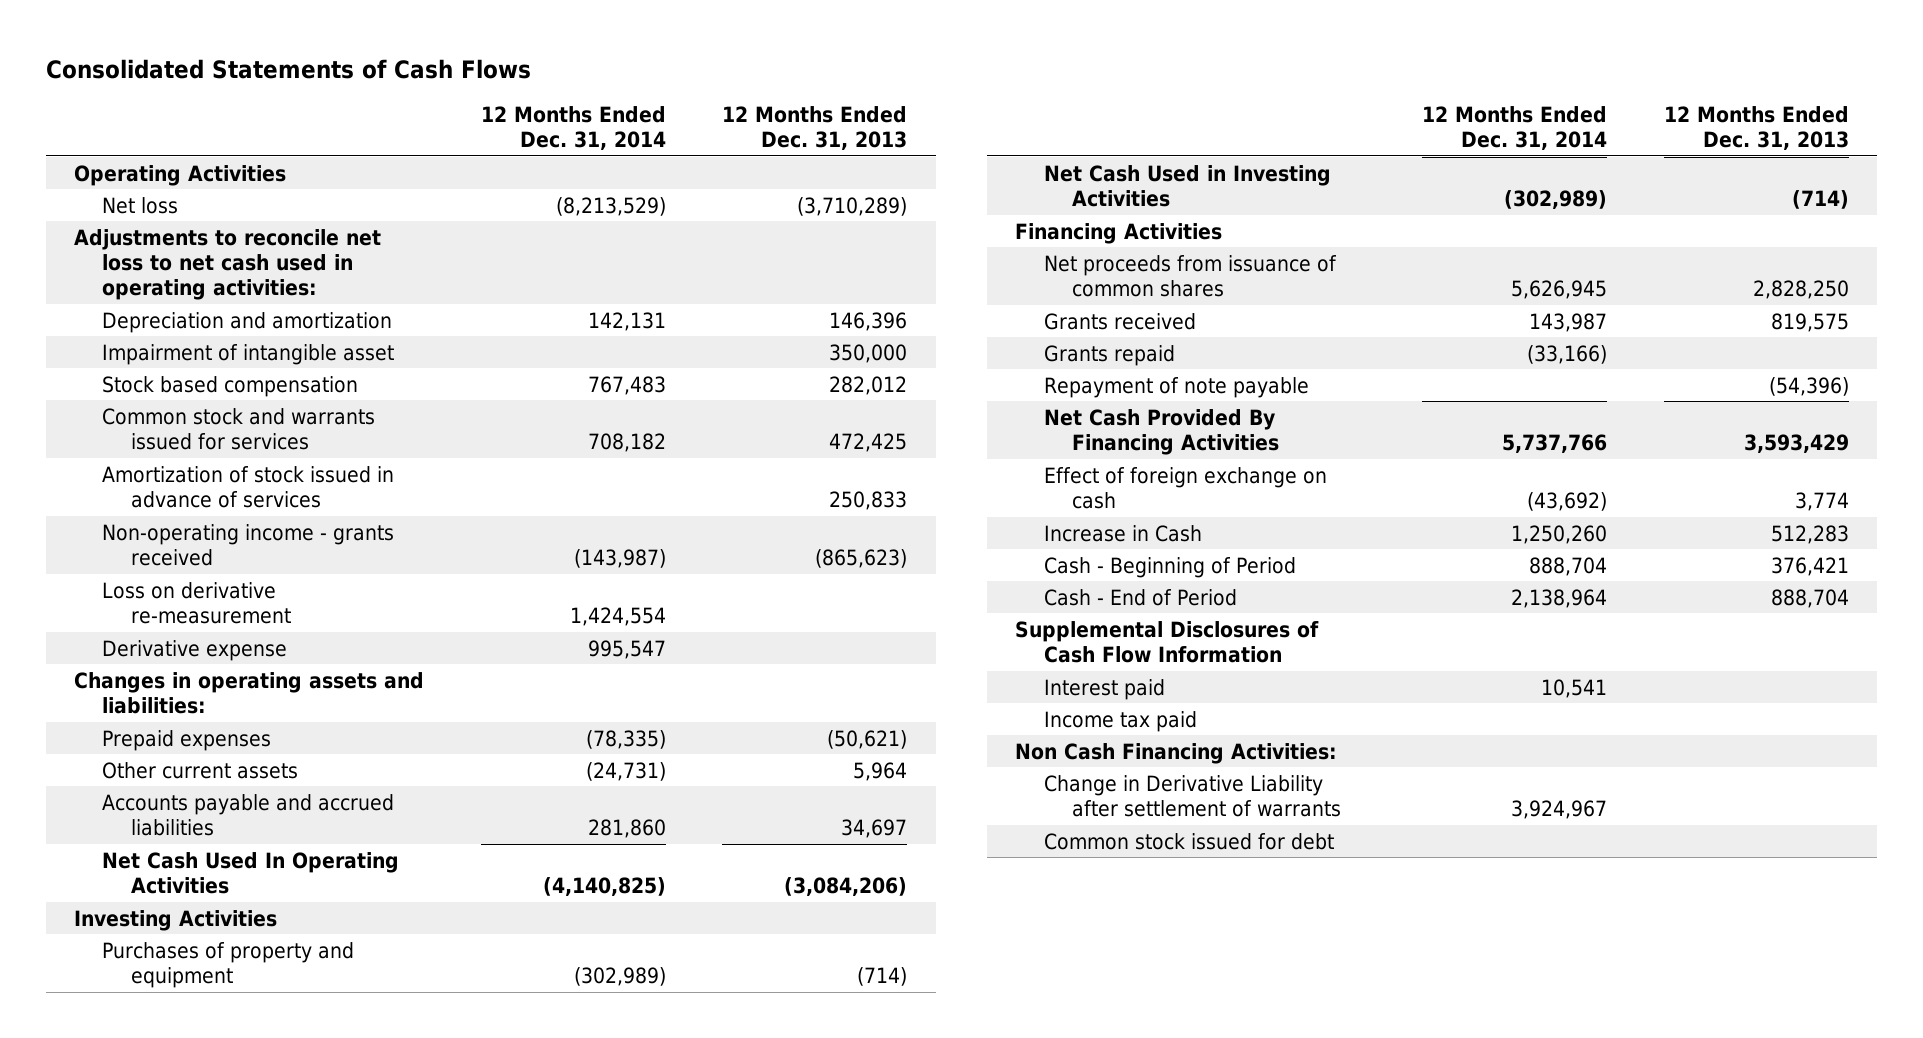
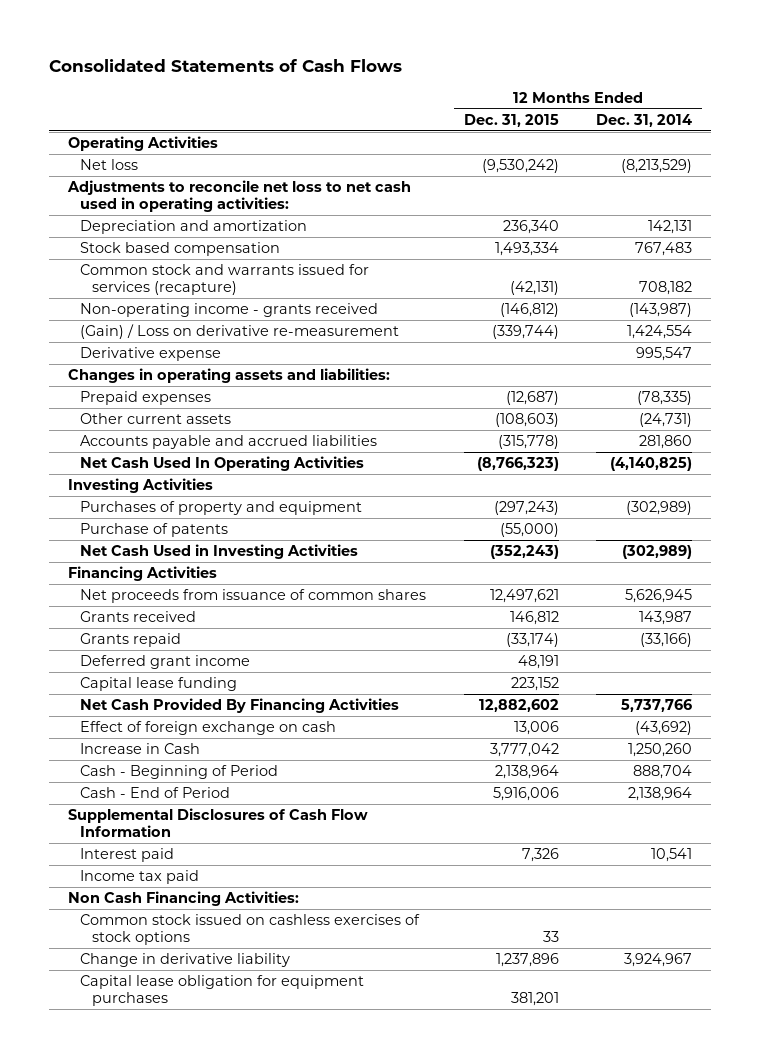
[722,105,908,150] 12 Months Ended Dec. 31, 2013 -> none
none -> [463,113,559,127] Dec. 31, 2015
[102,343,395,365] Impairment of intangible asset -> none
[102,465,395,508] Amortization of stock issued in advance of services -> none
[102,407,376,450] Common stock and warrants issued for services -> [79,264,369,296] Common stock and warrants issued for services (recapture)
[102,581,291,624] Loss on derivative re-measurement -> [79,324,399,340] (Gain) / Loss on derivative re-measurement
none -> [79,523,228,538] Purchase of patents
[1043,376,1309,398] Repayment of note payable -> none
none -> [79,655,250,670] Deferred grant income
none -> [79,677,237,692] Capital lease funding
[1043,832,1334,850] Common stock issued for debt -> none
none -> [79,914,420,946] Common stock issued on cashless exercises of stock options
[1043,774,1341,817] Change in Derivative Liability after settlement of warrants -> [79,953,290,968] Change in derivative liability
none -> [79,975,364,1007] Capital lease obligation for equipment purchases

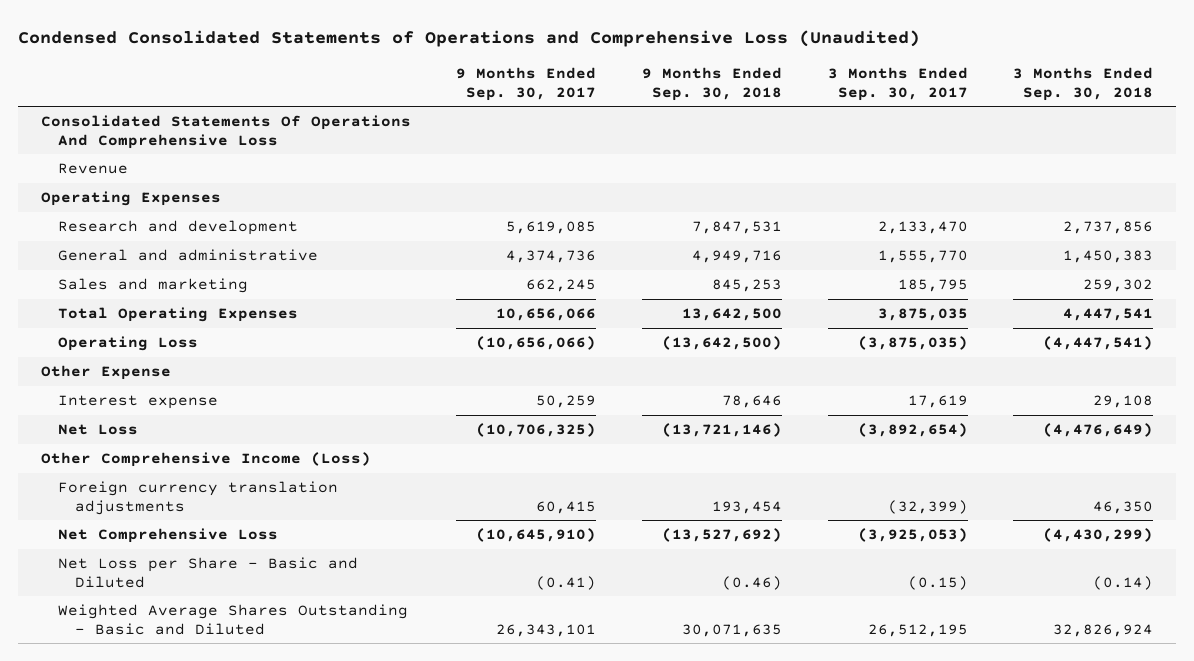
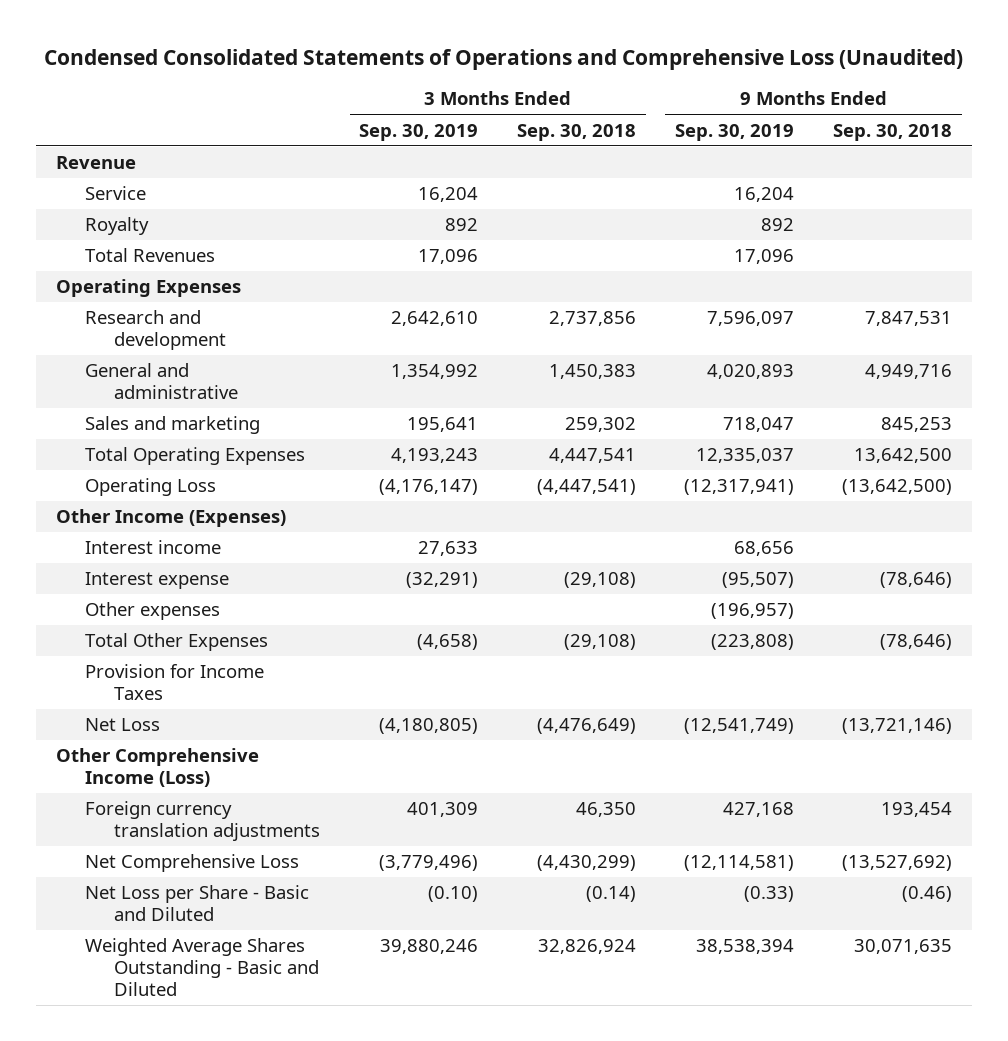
[456,66,597,101] 9 Months Ended Sep. 30, 2017 -> none
[827,66,968,101] 3 Months Ended Sep. 30, 2017 -> none
none -> [359,123,479,141] Sep. 30, 2019
none -> [675,123,795,141] Sep. 30, 2019
[40,115,411,149] Consolidated Statements Of Operations And Comprehensive Loss -> none
none -> [85,186,147,201] Service
none -> [85,217,150,236] Royalty
none -> [85,248,216,263] Total Revenues
[40,365,171,381] Other Expense -> [55,509,286,528] Other Income (Expenses)
none -> [85,540,222,555] Interest income
[722,395,783,409] 78,646 -> [880,572,953,589] (78,646)
[1093,395,1154,409] 29,108 -> [564,572,637,589] (29,108)
none -> [85,602,221,621] Other expenses
none -> [85,633,269,652] Total Other Expenses
none -> [85,664,265,701] Provision for Income Taxes

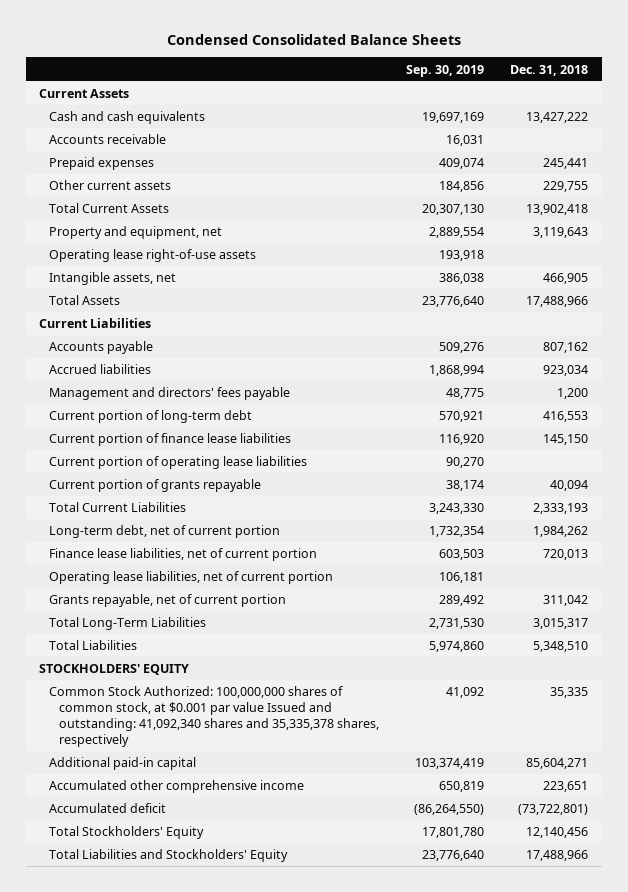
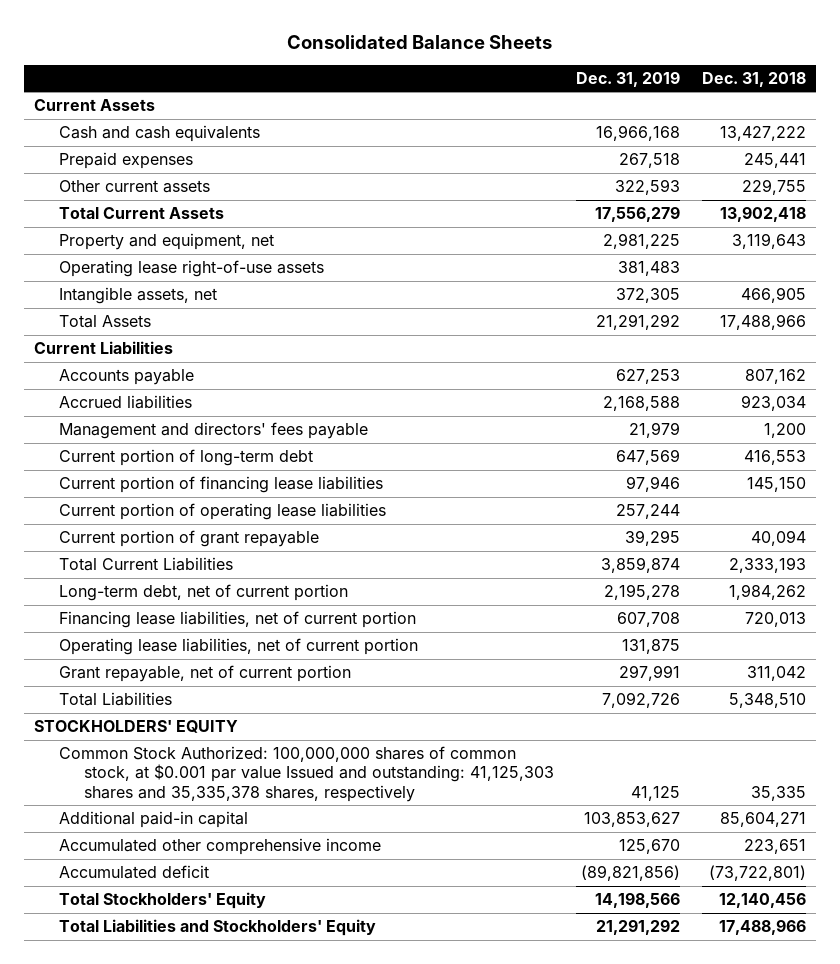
[166,33,461,45] Condensed Consolidated Balance Sheets -> [287,34,553,49] Consolidated Balance Sheets
[405,64,484,77] Sep. 30, 2019 -> none
none -> [576,70,681,87] Dec. 31, 2019
[48,134,166,145] Accounts receivable -> none
[48,433,291,447] Current portion of finance lease liabilities -> [59,476,384,494] Current portion of financing lease liabilities
[48,479,261,493] Current portion of grants repayable -> [59,530,320,548] Current portion of grant repayable
[48,548,317,562] Finance lease liabilities, net of current portion -> [59,611,417,629] Financing lease liabilities, net of current portion
[48,617,206,631] Total Long-Term Liabilities -> none
[48,594,286,608] Grants repayable, net of current portion -> [59,665,352,683] Grant repayable, net of current portion
[48,686,379,747] Common Stock Authorized: 100,000,000 shares of common stock, at $0.001 par value Issued and outstanding: 41,092,340 shares and 35,335,378 shares, respectively -> [59,746,555,802] Common Stock Authorized: 100,000,000 shares of common stock, at $0.001 par value Issued and outstanding: 41,125,303 shares and 35,335,378 shares, respectively

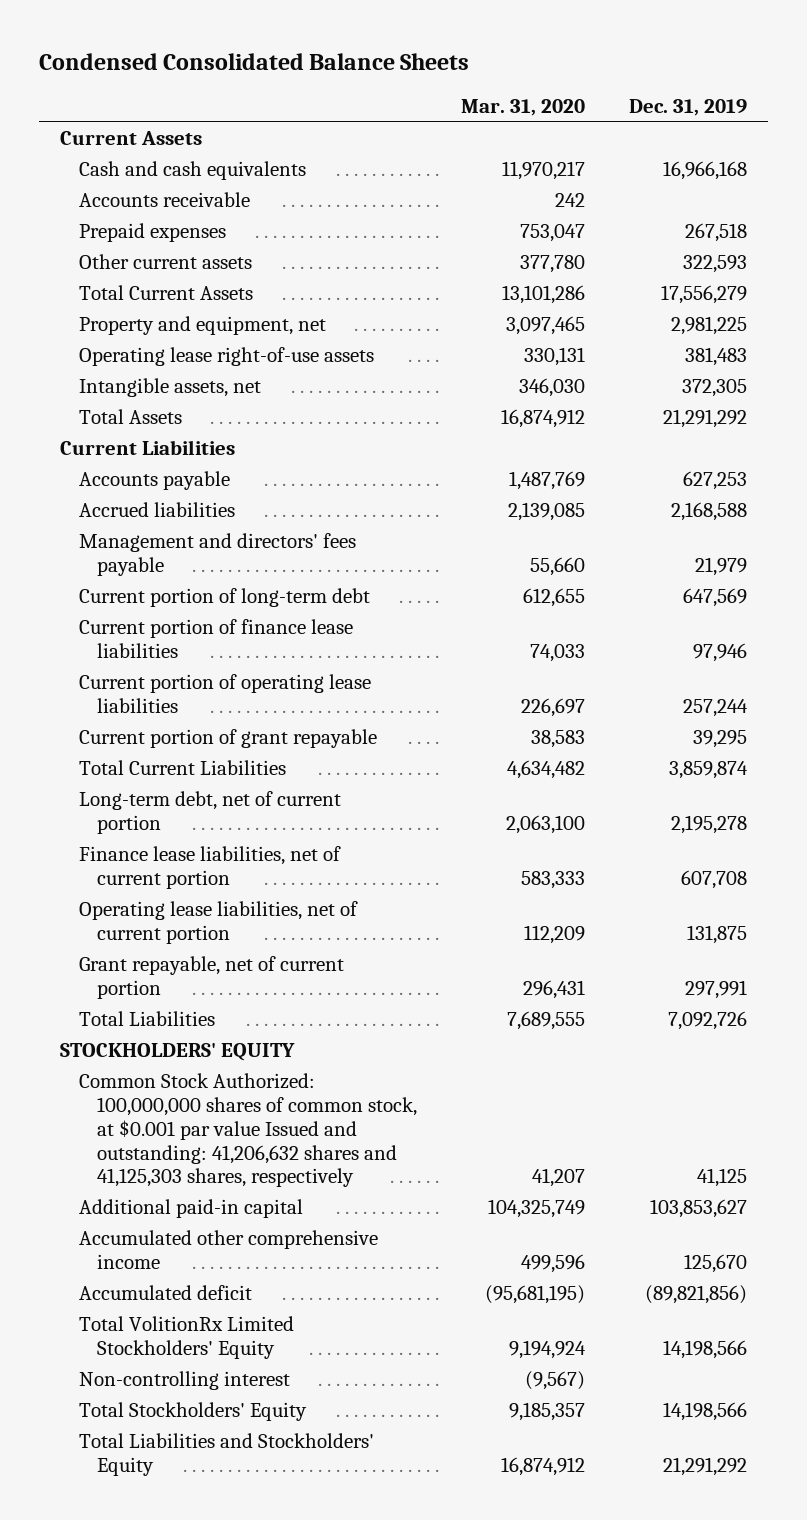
[287,34,553,49] Consolidated Balance Sheets -> [38,53,469,71] Condensed Consolidated Balance Sheets
[701,71,806,87] Dec. 31, 2018 -> none
none -> [460,99,585,117] Mar. 31, 2020
none -> [78,192,250,208] Accounts receivable
[59,476,384,494] Current portion of financing lease liabilities -> [78,619,353,659] Current portion of finance lease liabilities
[59,611,417,629] Financing lease liabilities, net of current portion -> [78,846,341,890] Finance lease liabilities, net of current portion
[59,746,555,802] Common Stock Authorized: 100,000,000 shares of common stock, at $0.001 par value Issued and outstanding: 41,125,303 shares and 35,335,378 shares, respectively -> [78,1073,417,1188] Common Stock Authorized: 100,000,000 shares of common stock, at $0.001 par value Issued and outstanding: 41,206,632 shares and 41,125,303 shares, respectively
none -> [78,1316,294,1360] Total VolitionRx Limited Stockholders' Equity
none -> [78,1371,290,1391] Non-controlling interest

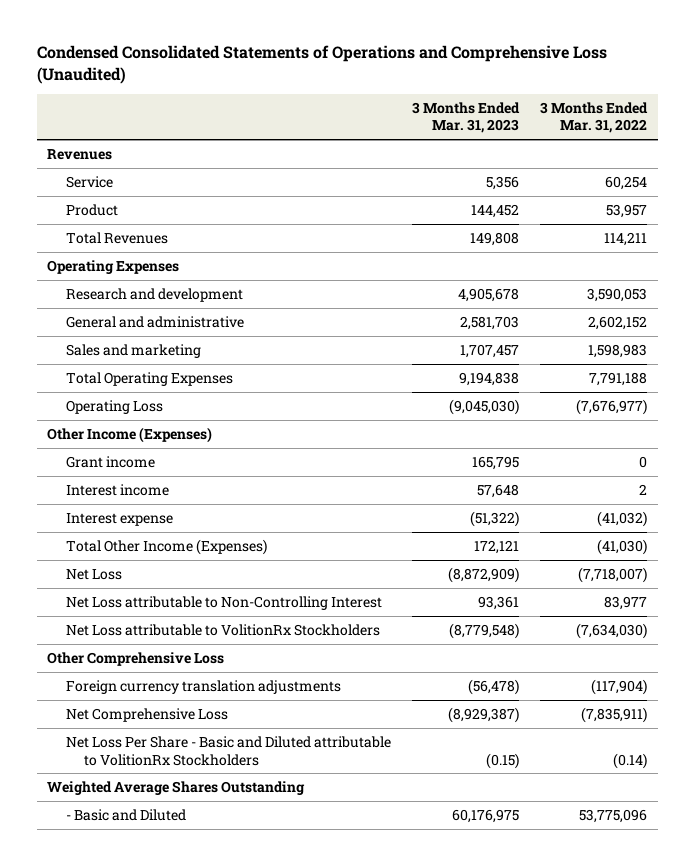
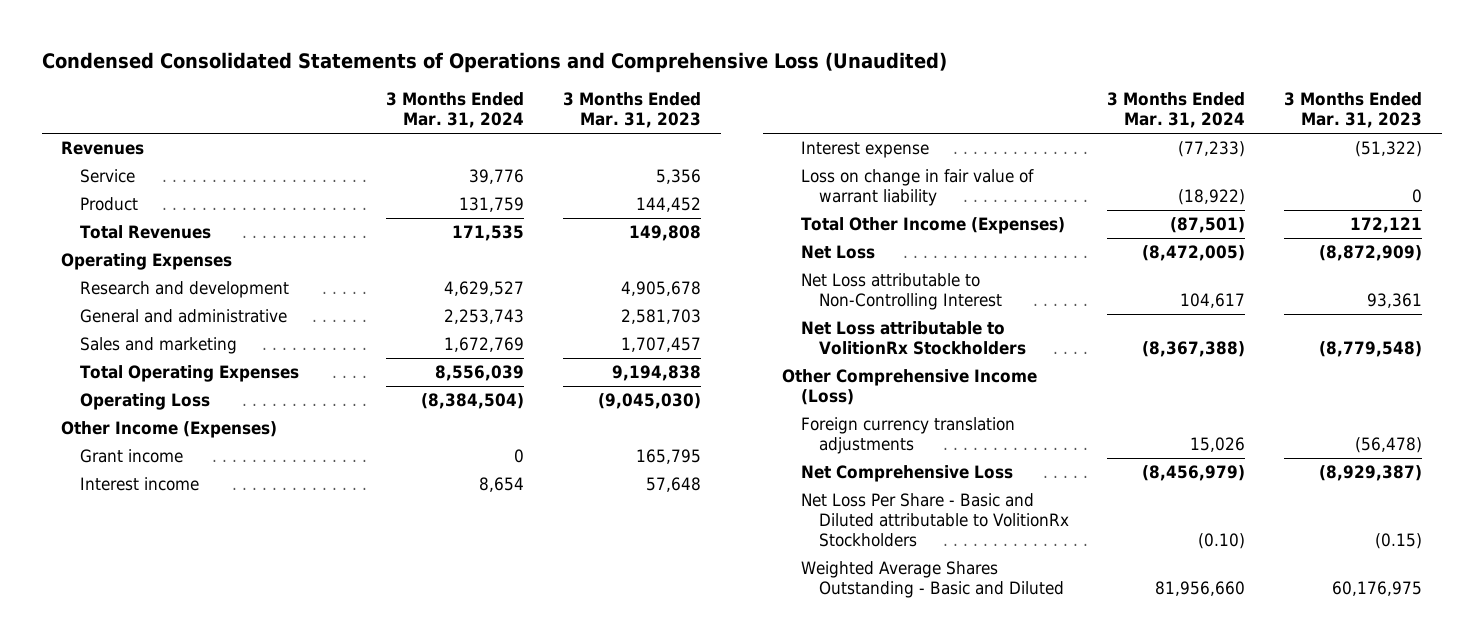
[539,101,648,134] 3 Months Ended Mar. 31, 2022 -> none
none -> [386,92,525,129] 3 Months Ended Mar. 31, 2024
none -> [800,169,1034,207] Loss on change in fair value of warrant liability
[47,651,225,666] Other Comprehensive Loss -> [782,369,1038,406] Other Comprehensive Income (Loss)
[47,780,306,795] Weighted Average Shares Outstanding -> none
[65,808,186,821] - Basic and Diluted -> [800,561,1064,599] Weighted Average Shares Outstanding - Basic and Diluted

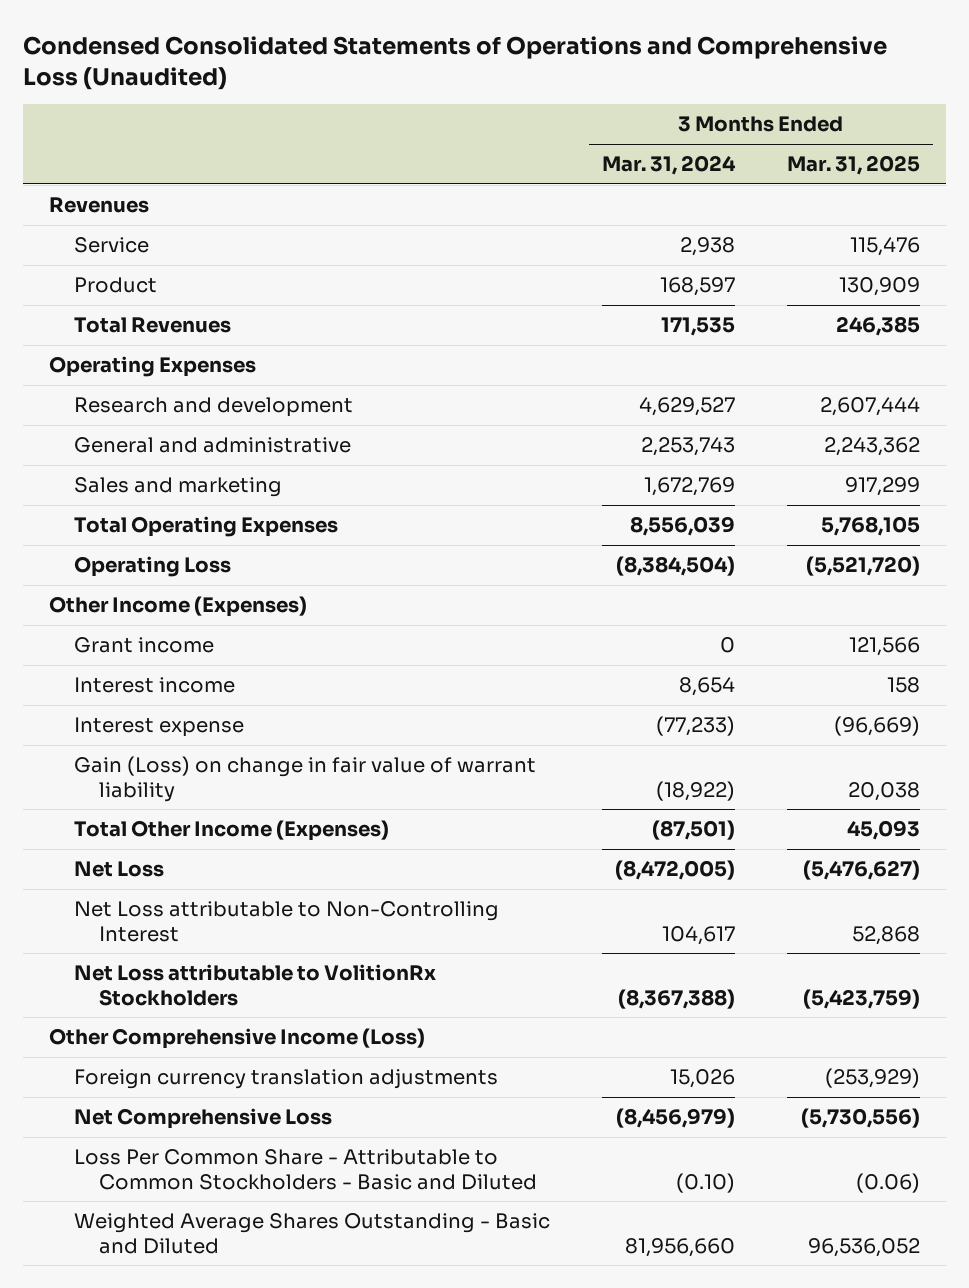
[563,92,702,129] 3 Months Ended Mar. 31, 2023 -> none
none -> [787,155,921,176] Mar. 31, 2025
[469,169,525,185] 39,776 -> [680,237,736,257] 2,938
[459,197,525,213] 131,759 -> [660,277,736,297] 168,597
[800,169,1034,207] Loss on change in fair value of warrant liability -> [74,756,537,802] Gain (Loss) on change in fair value of warrant liability
[800,493,1069,548] Net Loss Per Share - Basic and Diluted attributable to VolitionRx Stockholders -> [74,1149,537,1190] Loss Per Common Share - Attributable to Common Stockholders - Basic and Diluted

